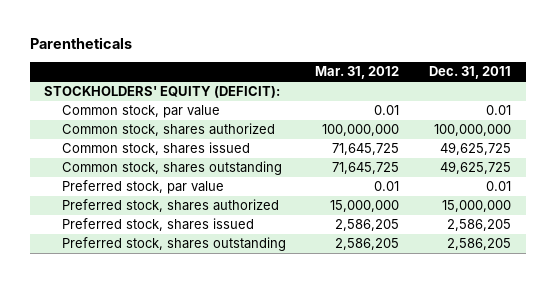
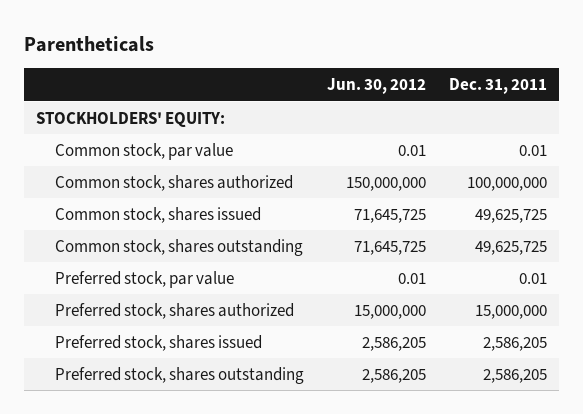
[315,66,400,80] Mar. 31, 2012 -> none
none -> [327,78,427,95] Jun. 30, 2012
[44,86,281,99] STOCKHOLDERS' EQUITY (DEFICIT): -> [35,111,225,128] STOCKHOLDERS' EQUITY:

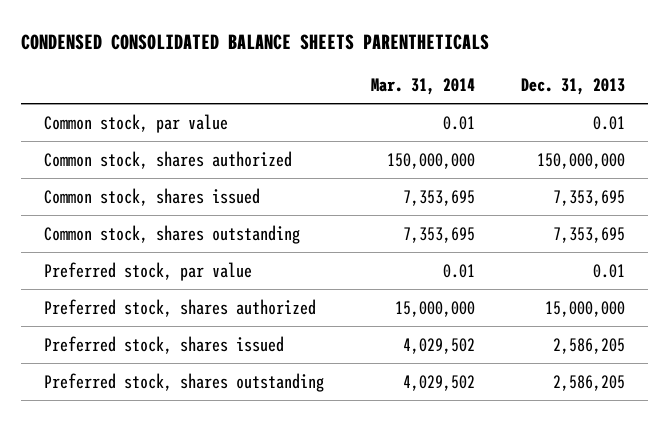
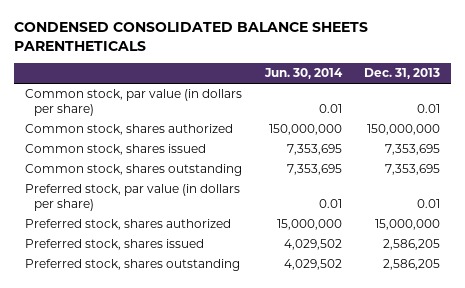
[370,78,475,96] Mar. 31, 2014 -> none
none -> [263,68,343,80] Jun. 30, 2014
[44,113,229,133] Common stock, par value -> [25,89,243,117] Common stock, par value (in dollars per share)
[44,261,253,281] Preferred stock, par value -> [25,184,241,212] Preferred stock, par value (in dollars per share)

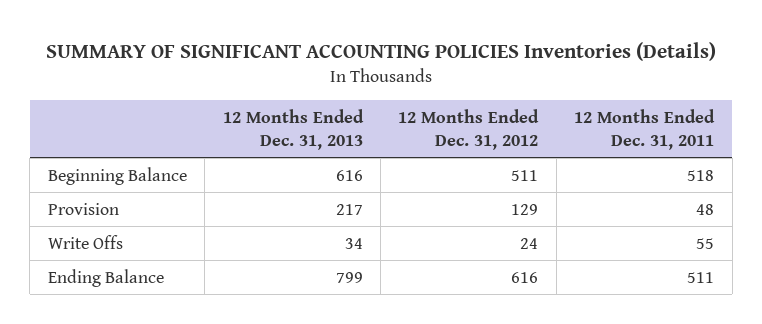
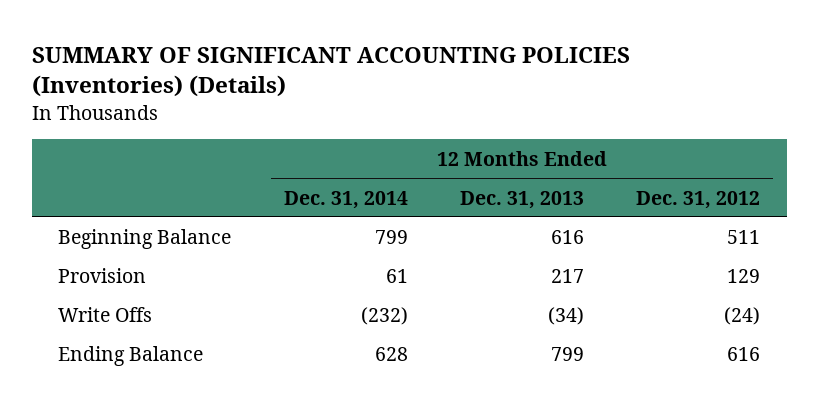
[45,41,716,61] SUMMARY OF SIGNIFICANT ACCOUNTING POLICIES Inventories (Details) -> [32,46,631,98] SUMMARY OF SIGNIFICANT ACCOUNTING POLICIES (Inventories) (Details)
[574,108,716,150] 12 Months Ended Dec. 31, 2011 -> none
none -> [283,190,408,209] Dec. 31, 2014
[344,237,363,249] 34 -> [547,307,584,326] (34)
[520,237,539,249] 24 -> [724,307,761,326] (24)

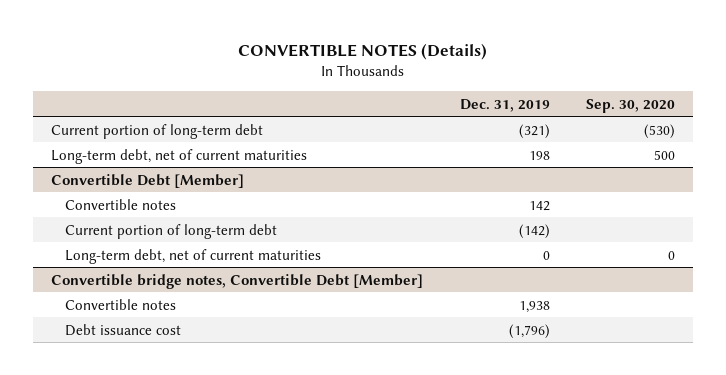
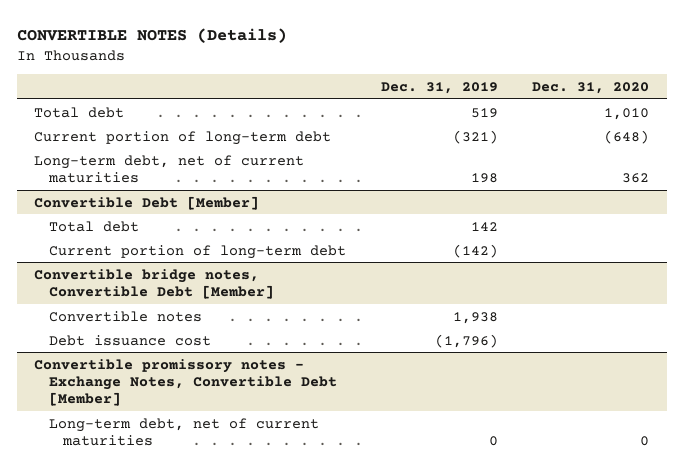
[586,98,676,113] Sep. 30, 2020 -> none
none -> [532,81,650,94] Dec. 31, 2020
none -> [33,106,124,118] Total debt
[65,198,177,210] Convertible notes -> [48,220,139,232] Total debt
[65,248,322,264] Long-term debt, net of current maturities -> none
none -> [33,358,337,406] Convertible promissory notes - Exchange Notes, Convertible Debt [Member]
none -> [48,417,319,446] Long-term debt, net of current maturities

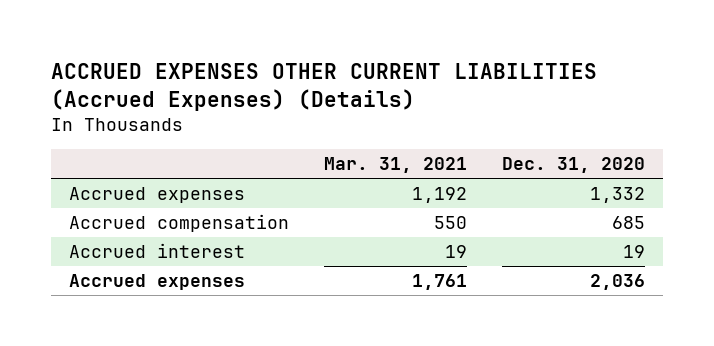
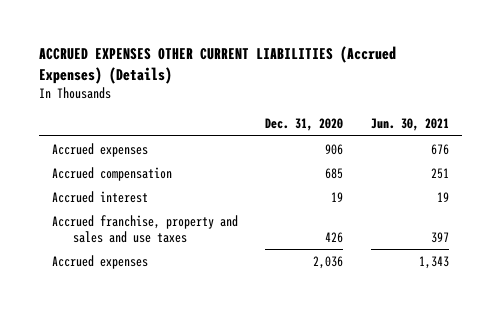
[323,157,467,174] Mar. 31, 2021 -> none
none -> [370,118,449,132] Jun. 30, 2021
[590,187,646,204] 1,332 -> [325,143,344,155] 906
none -> [52,214,239,243] Accrued franchise, property and sales and use taxes

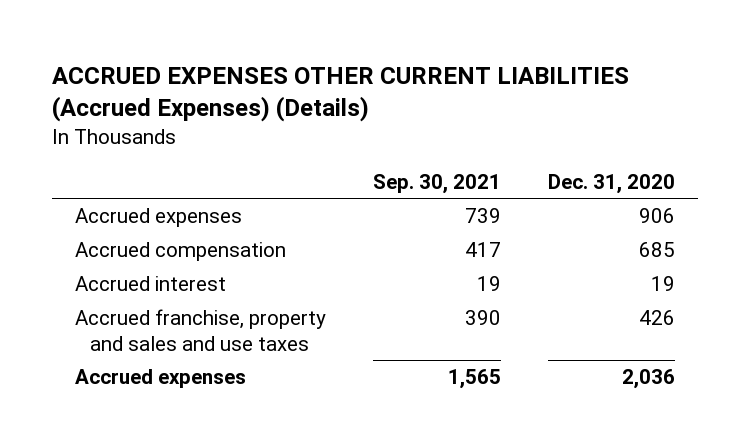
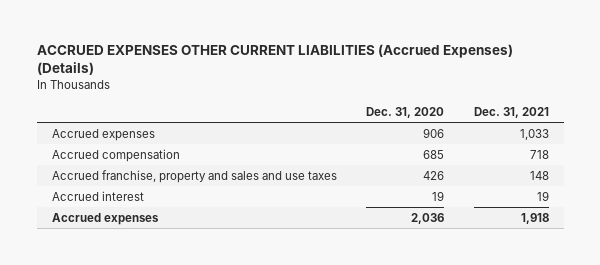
[373,173,502,194] Sep. 30, 2021 -> none
none -> [473,106,549,118] Dec. 31, 2021
[75,276,227,292] Accrued interest -> [51,191,144,202] Accrued interest

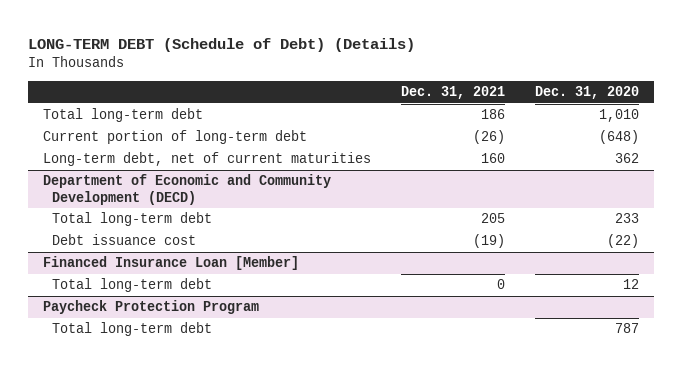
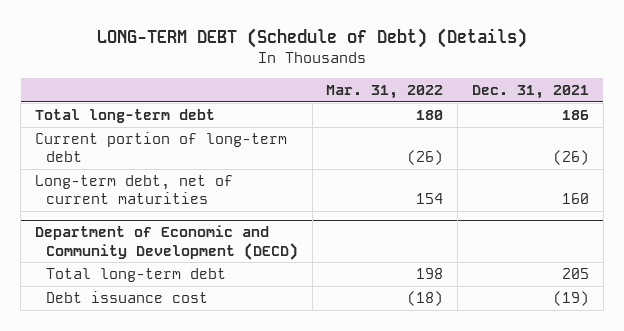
[535,86,640,100] Dec. 31, 2020 -> none
none -> [326,84,444,99] Mar. 31, 2022
[42,256,299,271] Financed Insurance Loan [Member] -> none
[52,278,213,293] Total long-term debt -> none
[42,300,259,315] Paycheck Protection Program -> none
[52,322,213,337] Total long-term debt -> none

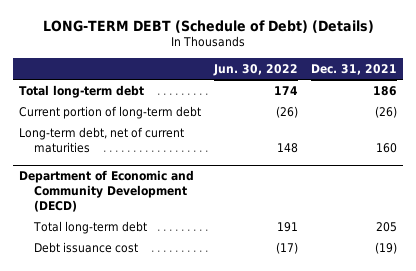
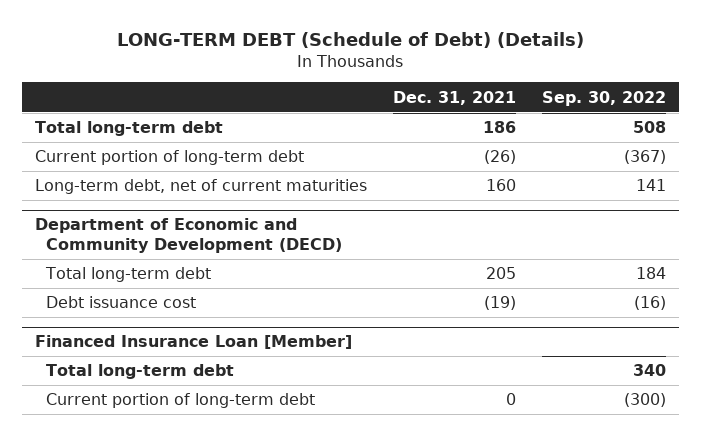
[212,63,298,76] Jun. 30, 2022 -> none
none -> [542,90,667,106] Sep. 30, 2022
none -> [34,335,352,350] Financed Insurance Loan [Member]
none -> [45,364,234,380] Total long-term debt
none -> [45,393,315,409] Current portion of long-term debt

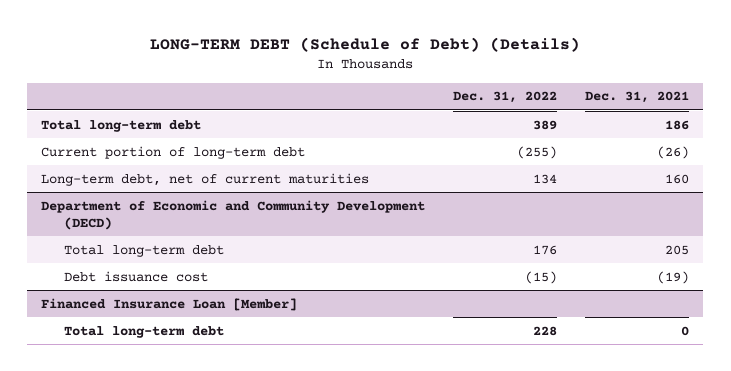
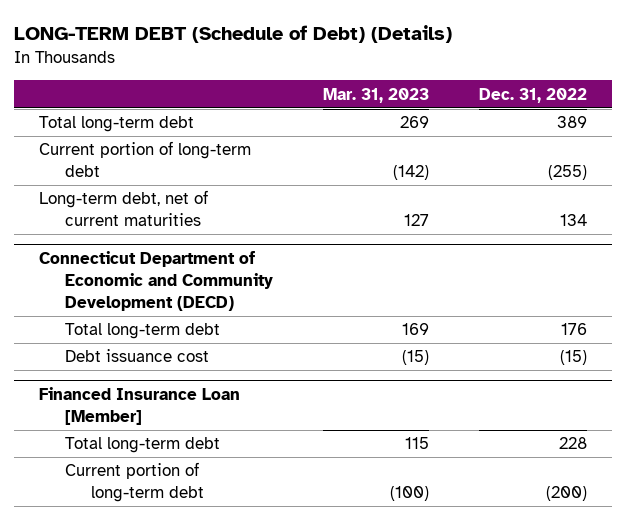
[585,91,690,104] Dec. 31, 2021 -> none
none -> [323,87,430,103] Mar. 31, 2023
[41,199,426,231] Department of Economic and Community Development (DECD) -> [38,251,273,312] Connecticut Department of Economic and Community Development (DECD)
none -> [64,462,204,503] Current portion of long-term debt

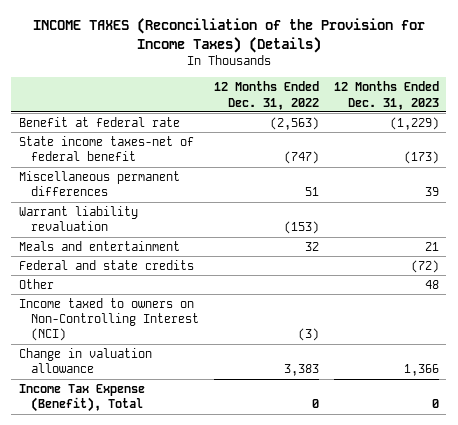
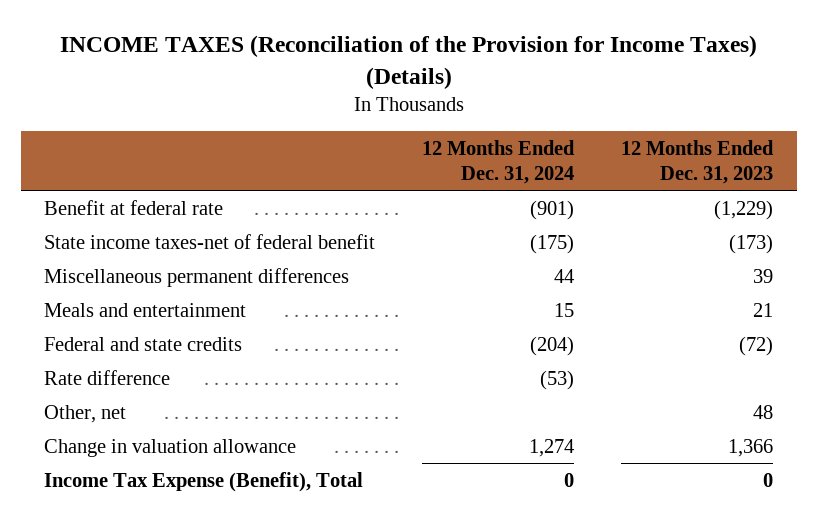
[214,81,320,110] 12 Months Ended Dec. 31, 2022 -> none
none -> [422,139,576,184] 12 Months Ended Dec. 31, 2024
[18,205,138,232] Warrant liability revaluation -> none
[18,297,200,342] Income taxed to owners on Non-Controlling Interest (NCI) -> none
none -> [44,369,171,385] Rate difference
[18,278,54,289] Other -> [44,404,127,423] Other, net

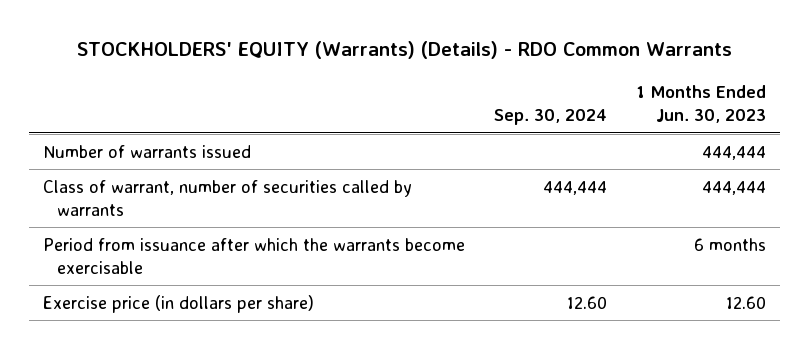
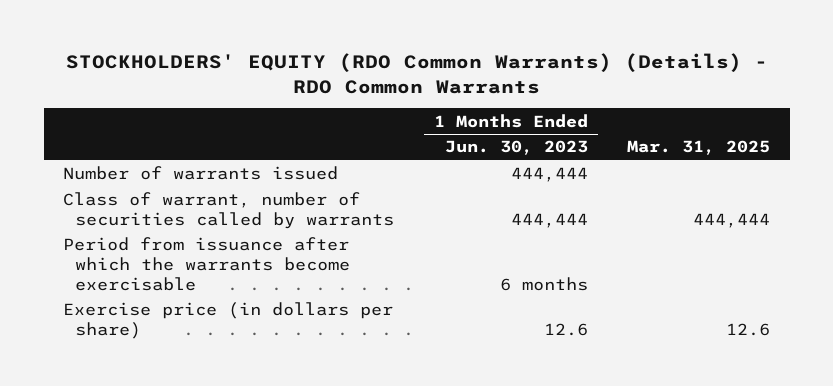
[77,41,733,60] STOCKHOLDERS' EQUITY (Warrants) (Details) - RDO Common Warrants -> [65,53,768,94] STOCKHOLDERS' EQUITY (RDO Common Warrants) (Details) - RDO Common Warrants
[493,108,607,125] Sep. 30, 2024 -> none
none -> [626,140,770,156] Mar. 31, 2025
[725,295,766,309] 12.60 -> [543,323,588,337] 12.6

